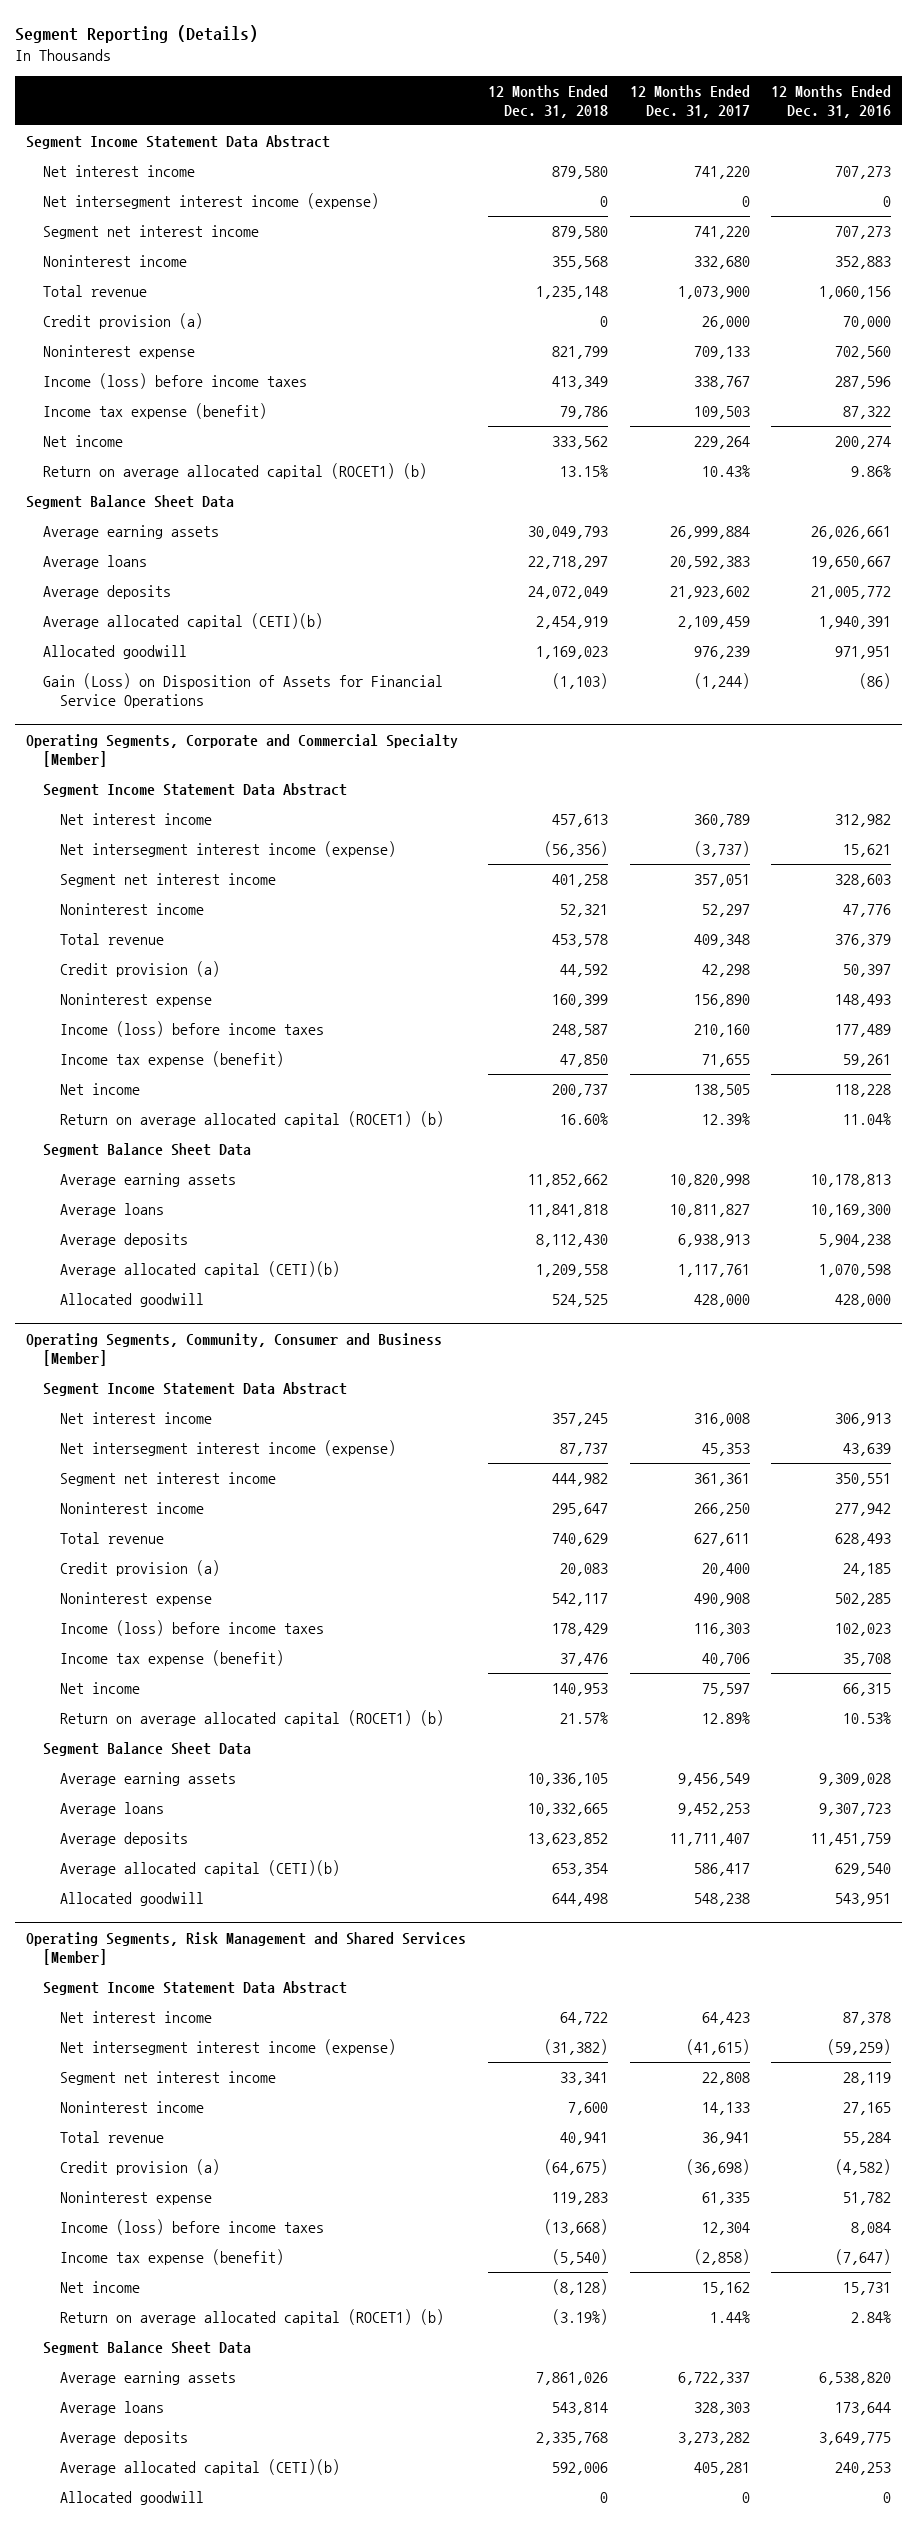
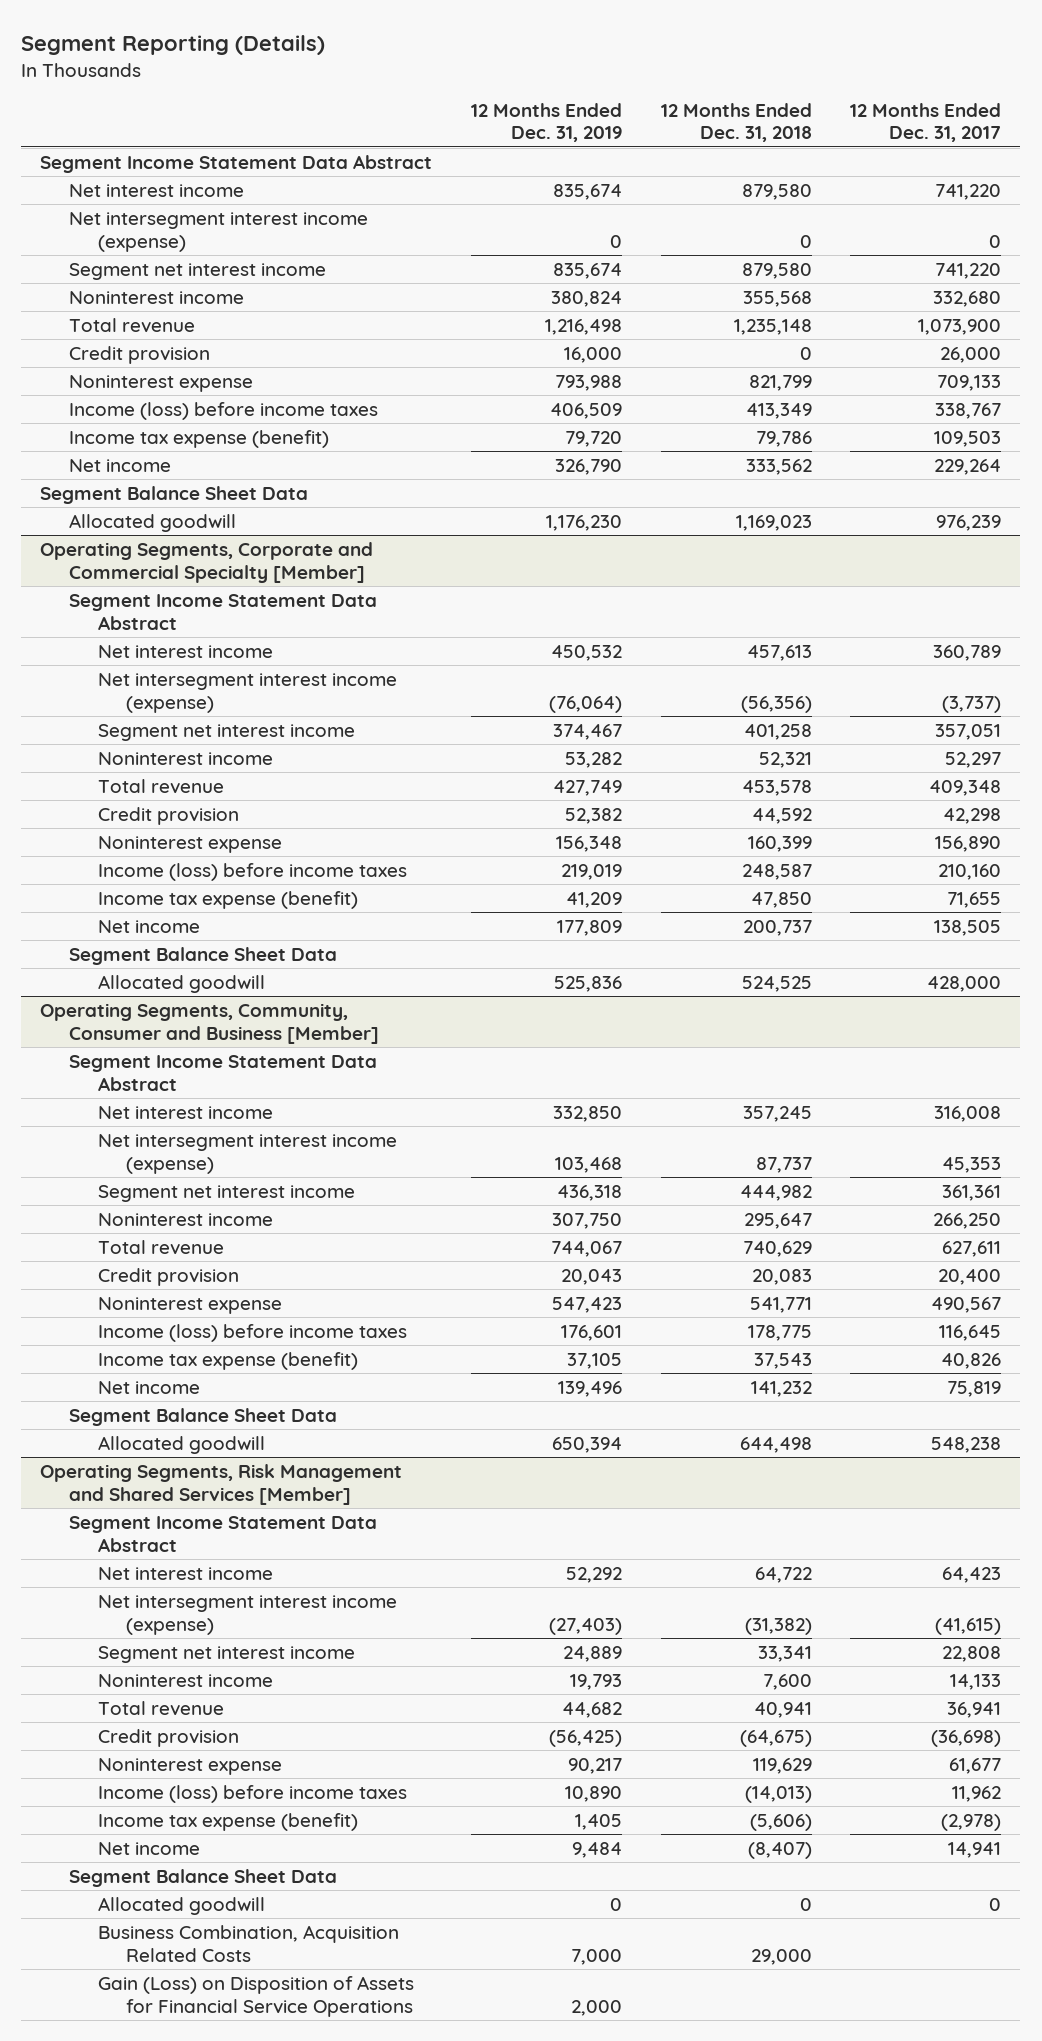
[771,84,892,118] 12 Months Ended Dec. 31, 2016 -> none
none -> [470,102,622,143] 12 Months Ended Dec. 31, 2019
[43,313,204,330] Credit provision (a) -> [69,345,211,364] Credit provision
[43,463,428,480] Return on average allocated capital (ROCET1) (b) -> none
[43,525,220,540] Average earning assets -> none
[43,555,148,570] Average loans -> none
[43,585,172,600] Average deposits -> none
[43,613,324,630] Average allocated capital (CETI)(b) -> none
[43,673,444,709] Gain (Loss) on Disposition of Assets for Financial Service Operations -> none
[60,961,221,978] Credit provision (a) -> [97,806,239,825] Credit provision
[60,1111,445,1128] Return on average allocated capital (ROCET1) (b) -> none
[60,1173,237,1188] Average earning assets -> none
[60,1203,165,1218] Average loans -> none
[60,1233,189,1248] Average deposits -> none
[60,1261,341,1278] Average allocated capital (CETI)(b) -> none
[60,1710,445,1727] Return on average allocated capital (ROCET1) (b) -> none
[60,1560,221,1577] Credit provision (a) -> [97,1267,239,1286] Credit provision
[551,1593,608,1607] 542,117 -> [749,1296,812,1313] 541,771
[693,1593,750,1607] 490,908 -> [931,1296,1002,1313] 490,567
[551,1623,608,1637] 178,429 -> [747,1324,812,1341] 178,775
[693,1623,750,1637] 116,303 -> [939,1324,1002,1341] 116,645
[559,1653,608,1667] 37,476 -> [753,1352,812,1369] 37,543
[701,1653,750,1667] 40,706 -> [941,1352,1002,1369] 40,826
[551,1683,608,1697] 140,953 -> [750,1380,812,1397] 141,232
[701,1683,750,1697] 75,597 -> [947,1380,1002,1397] 75,819
[60,1772,237,1787] Average earning assets -> none
[60,1802,165,1817] Average loans -> none
[60,1832,189,1847] Average deposits -> none
[60,1860,341,1877] Average allocated capital (CETI)(b) -> none
[60,2309,445,2326] Return on average allocated capital (ROCET1) (b) -> none
[60,2159,221,2176] Credit provision (a) -> [97,1728,239,1747] Credit provision
[551,2192,608,2206] 119,283 -> [752,1757,812,1774] 119,629
[701,2192,750,2206] 61,335 -> [949,1757,1002,1774] 61,677
[543,2219,608,2236] (13,668) -> [744,1785,812,1803] (14,013)
[701,2222,750,2236] 12,304 -> [952,1785,1002,1802] 11,962
[551,2249,608,2266] (5,540) -> [749,1813,812,1831] (5,606)
[693,2249,750,2266] (2,858) -> [941,1813,1002,1831] (2,978)
[551,2279,608,2296] (8,128) -> [747,1841,812,1859] (8,407)
[701,2282,750,2296] 15,162 -> [948,1841,1002,1858] 14,941
[60,2371,237,2386] Average earning assets -> none
[60,2401,165,2416] Average loans -> none
[60,2431,189,2446] Average deposits -> none
[60,2459,341,2476] Average allocated capital (CETI)(b) -> none
none -> [97,1924,399,1962] Business Combination, Acquisition Related Costs
none -> [97,1975,414,2017] Gain (Loss) on Disposition of Assets for Financial Service Operations

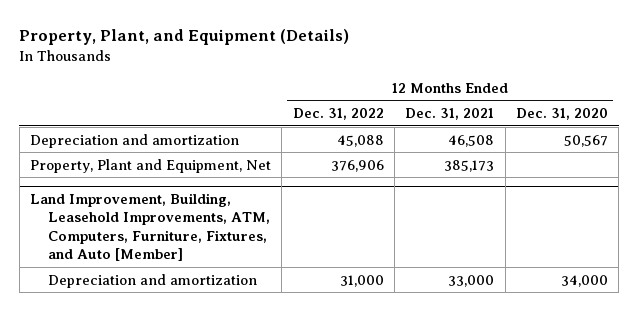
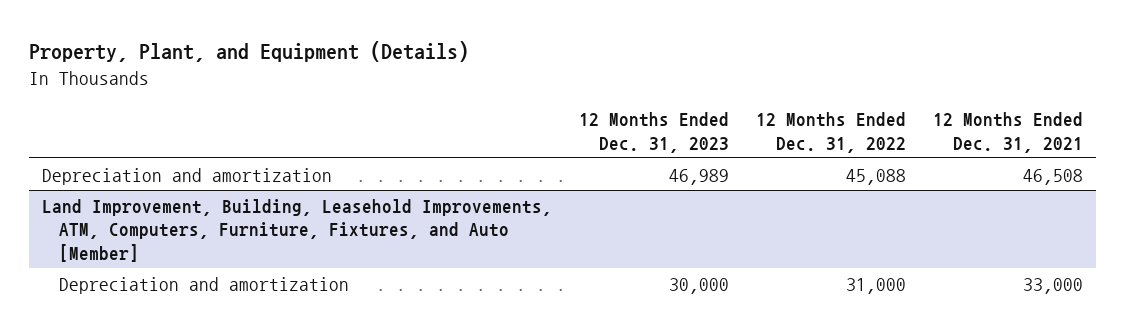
[515,108,608,121] Dec. 31, 2020 -> none
none -> [578,111,729,153] 12 Months Ended Dec. 31, 2023
[29,158,271,173] Property, Plant and Equipment, Net -> none

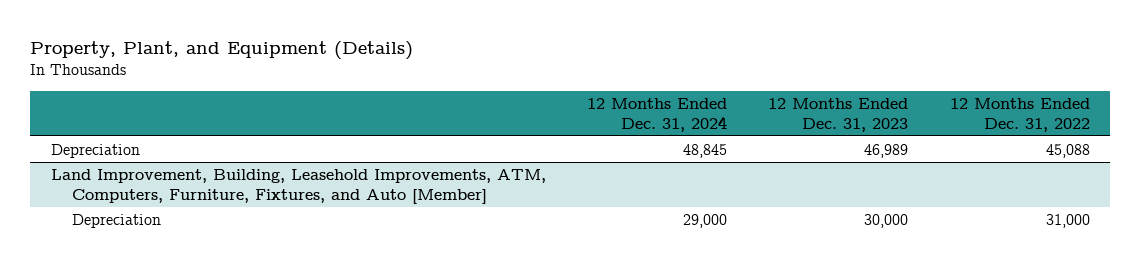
[932,111,1083,153] 12 Months Ended Dec. 31, 2021 -> none
none -> [586,97,727,132] 12 Months Ended Dec. 31, 2024
[42,167,333,185] Depreciation and amortization -> [50,143,140,158] Depreciation
[59,276,350,294] Depreciation and amortization -> [72,213,162,228] Depreciation

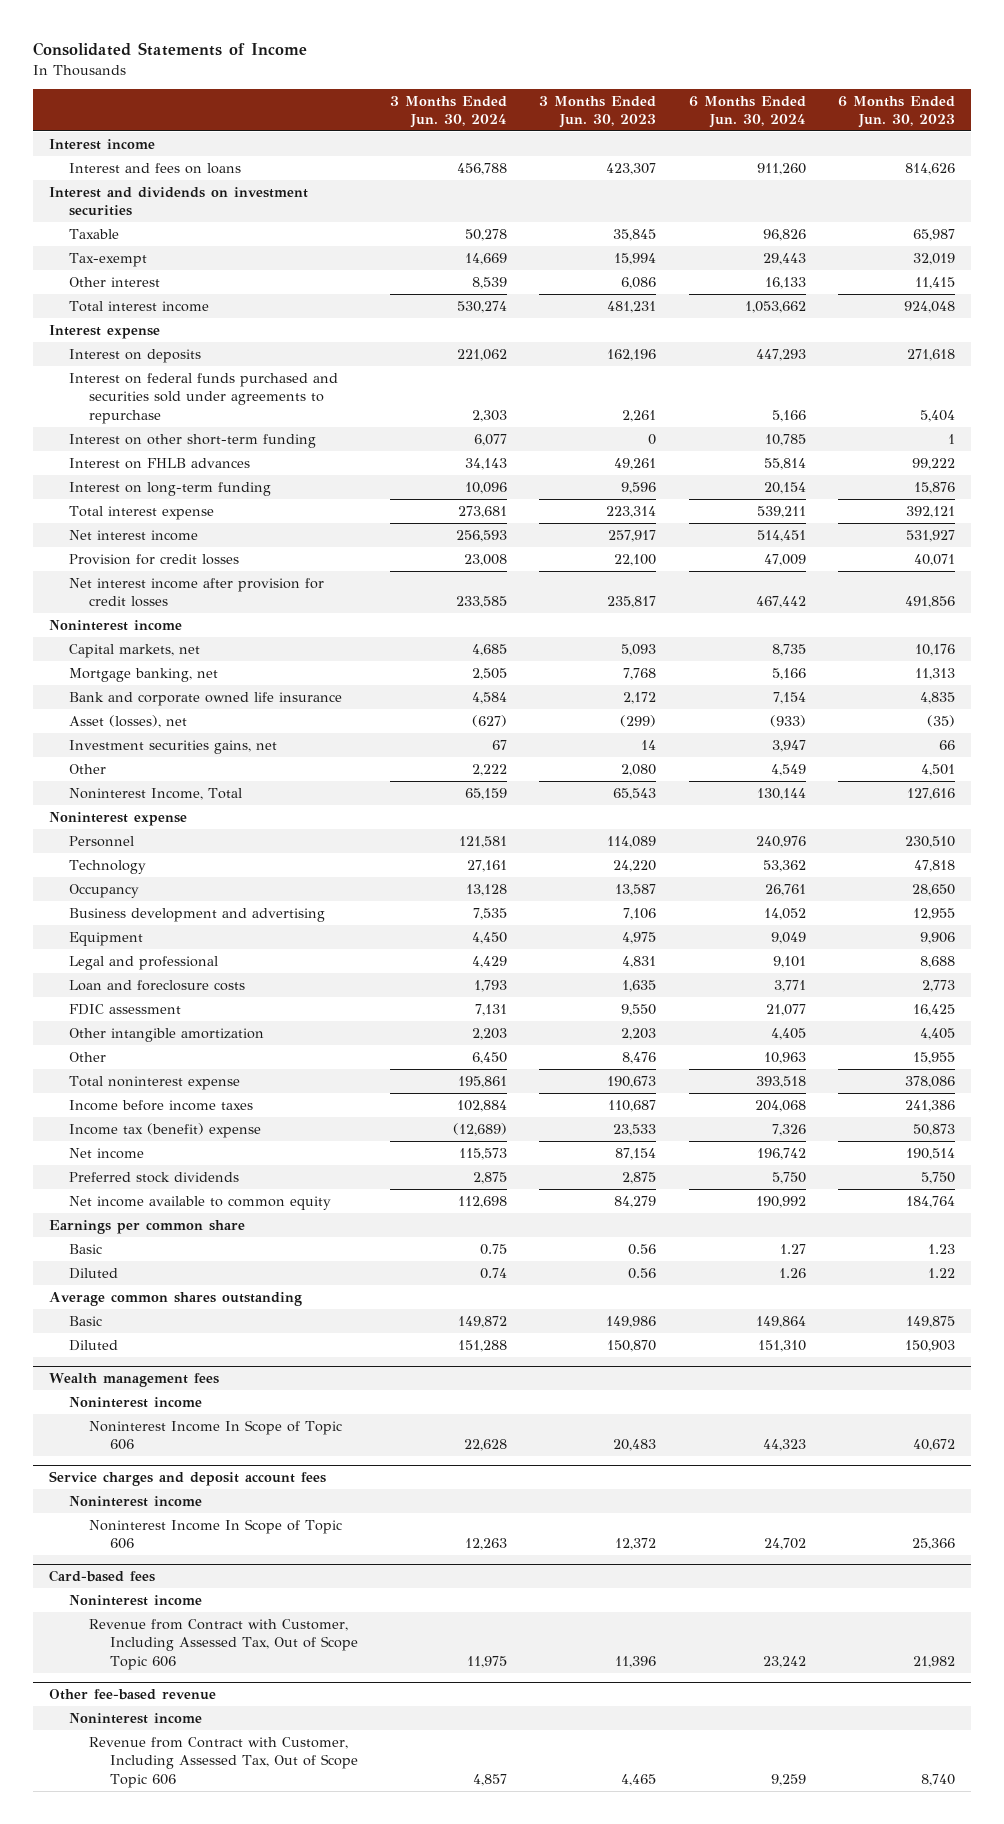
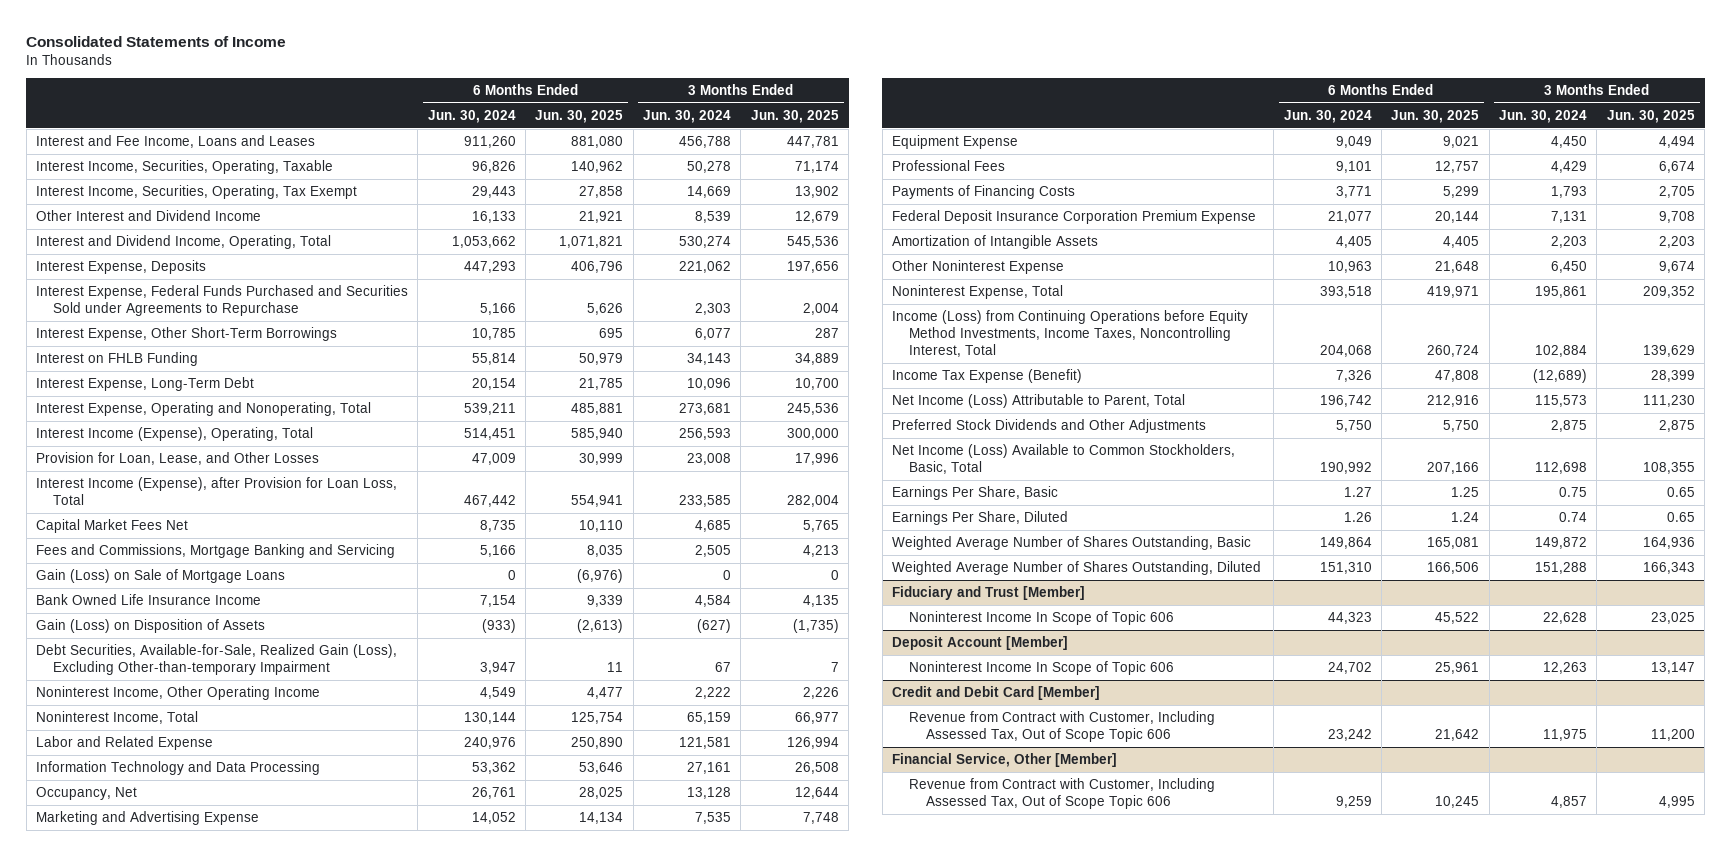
[539,95,657,129] 3 Months Ended Jun. 30, 2023 -> none
[837,95,955,129] 6 Months Ended Jun. 30, 2023 -> none
none -> [535,110,624,124] Jun. 30, 2025
none -> [750,110,839,124] Jun. 30, 2025
[49,138,156,150] Interest income -> none
[49,186,309,217] Interest and dividends on investment securities -> none
[49,324,161,339] Interest expense -> none
[49,619,183,631] Noninterest income -> none
[69,162,242,174] Interest and fees on loans -> [35,135,315,149] Interest and Fee Income, Loans and Leases
[69,228,120,239] Taxable -> [35,160,333,175] Interest Income, Securities, Operating, Taxable
[69,252,148,267] Tax-exempt -> [35,185,357,200] Interest Income, Securities, Operating, Tax Exempt
[69,276,161,287] Other interest -> [35,210,261,222] Other Interest and Dividend Income
[69,300,210,312] Total interest income -> [35,235,331,250] Interest and Dividend Income, Operating, Total
[69,348,202,363] Interest on deposits -> [35,260,206,275] Interest Expense, Deposits
[69,372,339,424] Interest on federal funds purchased and securities sold under agreements to repurchase -> [35,285,408,317] Interest Expense, Federal Funds Purchased and Securities Sold under Agreements to Repurchase
[69,433,317,448] Interest on other short-term funding -> [35,327,337,342] Interest Expense, Other Short-Term Borrowings
[69,457,251,469] Interest on FHLB advances -> [35,352,198,367] Interest on FHLB Funding
[69,481,272,496] Interest on long-term funding -> [35,377,254,392] Interest Expense, Long-Term Debt
[69,505,215,520] Total interest expense -> [35,402,371,417] Interest Expense, Operating and Nonoperating, Total
[69,529,199,541] Net interest income -> [35,427,313,442] Interest Income (Expense), Operating, Total
[69,553,240,565] Provision for credit losses -> [35,452,319,466] Provision for Loan, Lease, and Other Losses
[69,577,325,608] Net interest income after provision for credit losses -> [35,477,397,506] Interest Income (Expense), after Provision for Loan Loss, Total
[69,643,201,658] Capital markets, net -> [35,519,188,534] Capital Market Fees Net
[69,667,219,682] Mortgage banking, net -> [35,544,395,559] Fees and Commissions, Mortgage Banking and Servicing
none -> [35,569,285,584] Gain (Loss) on Sale of Mortgage Loans
[69,691,343,706] Bank and corporate owned life insurance -> [35,594,261,606] Bank Owned Life Insurance Income
[69,714,188,728] Asset (losses), net -> [35,619,265,634] Gain (Loss) on Disposition of Assets
[69,739,278,754] Investment securities gains, net -> [35,644,397,676] Debt Securities, Available-for-Sale, Realized Gain (Loss), Excluding Other-than-temporary Impairment
[69,763,107,774] Other -> [35,686,320,701] Noninterest Income, Other Operating Income
[49,811,188,826] Noninterest expense -> none
[49,1219,246,1234] Earnings per common share -> none
[49,1291,303,1306] Average common shares outstanding -> none
[69,1396,203,1408] Noninterest income -> none
[69,835,135,847] Personnel -> [35,736,213,751] Labor and Related Expense
[69,859,147,874] Technology -> [35,761,320,776] Information Technology and Data Processing
[69,883,140,898] Occupancy -> [35,787,137,801] Occupancy, Net
[69,907,326,922] Business development and advertising -> [35,811,259,826] Marketing and Advertising Expense
[69,931,144,946] Equipment -> [891,135,1018,150] Equipment Expense
[69,955,219,970] Legal and professional -> [891,160,1005,172] Professional Fees
[69,979,246,991] Loan and foreclosure costs -> [891,185,1075,200] Payments of Financing Costs
[69,1003,182,1015] FDIC assessment -> [891,210,1256,225] Federal Deposit Insurance Corporation Premium Expense
[69,1027,265,1042] Other intangible amortization -> [891,235,1098,250] Amortization of Intangible Assets
[69,1051,107,1062] Other -> [891,260,1064,275] Other Noninterest Expense
[69,1075,241,1090] Total noninterest expense -> [891,285,1063,300] Noninterest Expense, Total
[69,1099,254,1111] Income before income taxes -> [891,310,1248,358] Income (Loss) from Continuing Operations before Equity Method Investments, Income Taxes, Noncontrolling Interest, Total
[69,1122,262,1138] Income tax (benefit) expense -> [891,369,1082,384] Income Tax Expense (Benefit)
[69,1147,145,1159] Net income -> [891,394,1185,409] Net Income (Loss) Attributable to Parent, Total
[69,1171,240,1183] Preferred stock dividends -> [891,419,1206,434] Preferred Stock Dividends and Other Adjustments
[69,1195,332,1210] Net income available to common equity -> [891,444,1235,475] Net Income (Loss) Available to Common Stockholders, Basic, Total
[69,1243,103,1254] Basic -> [891,486,1058,501] Earnings Per Share, Basic
[69,1267,119,1279] Diluted -> [891,511,1068,526] Earnings Per Share, Diluted
[69,1315,103,1326] Basic -> [891,536,1251,551] Weighted Average Number of Shares Outstanding, Basic
[69,1339,119,1351] Diluted -> [891,561,1261,576] Weighted Average Number of Shares Outstanding, Diluted
[49,1372,220,1387] Wealth management fees -> [891,586,1085,601] Fiduciary and Trust [Member]
[69,1495,203,1507] Noninterest income -> none
[49,1470,327,1486] Service charges and deposit account fees -> [891,636,1068,651] Deposit Account [Member]
[69,1594,203,1606] Noninterest income -> none
[49,1569,156,1582] Card-based fees -> [891,686,1100,701] Credit and Debit Card [Member]
[69,1712,203,1724] Noninterest income -> none
[49,1688,217,1700] Other fee-based revenue -> [891,753,1117,768] Financial Service, Other [Member]

